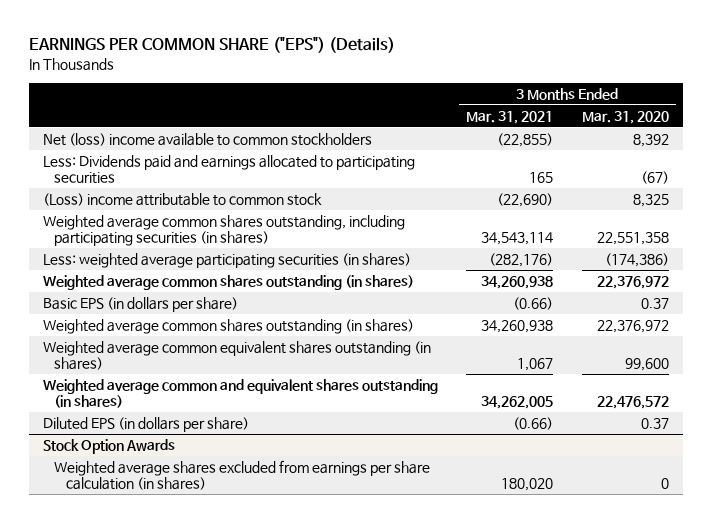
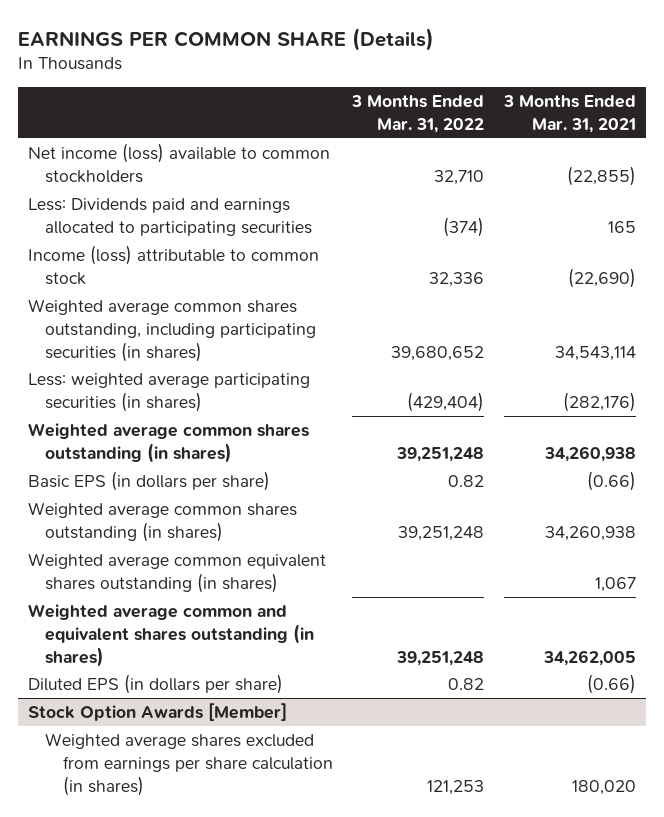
[28,37,395,54] EARNINGS PER COMMON SHARE ("EPS") (Details) -> [18,27,435,51] EARNINGS PER COMMON SHARE (Details)
[581,110,669,124] Mar. 31, 2020 -> none
none -> [351,95,485,133] 3 Months Ended Mar. 31, 2022
[42,132,372,146] Net (loss) income available to common stockholders -> [27,142,330,183] Net income (loss) available to common stockholders
[42,192,322,206] (Loss) income attributable to common stock -> [27,244,319,285] Income (loss) attributable to common stock
[42,438,175,454] Stock Option Awards -> [27,702,287,721] Stock Option Awards [Member]

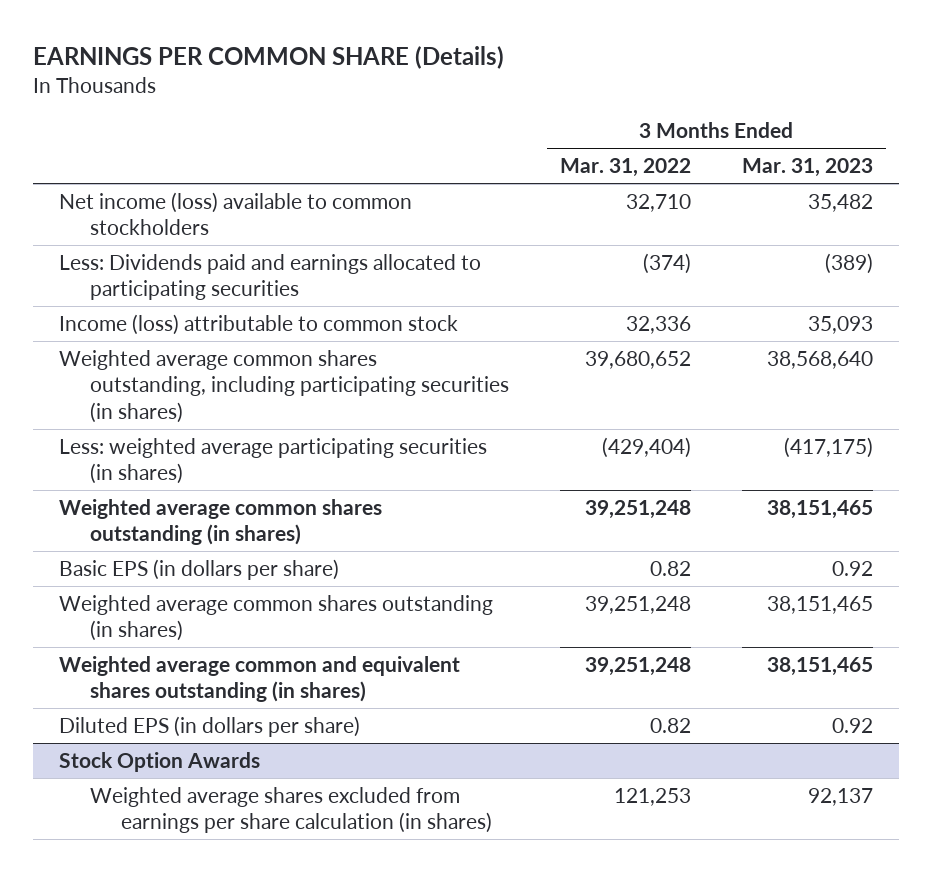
[503,95,637,133] 3 Months Ended Mar. 31, 2021 -> none
none -> [742,158,874,178] Mar. 31, 2023
[27,552,326,593] Weighted average common equivalent shares outstanding (in shares) -> none
[27,702,287,721] Stock Option Awards [Member] -> [58,751,260,772] Stock Option Awards

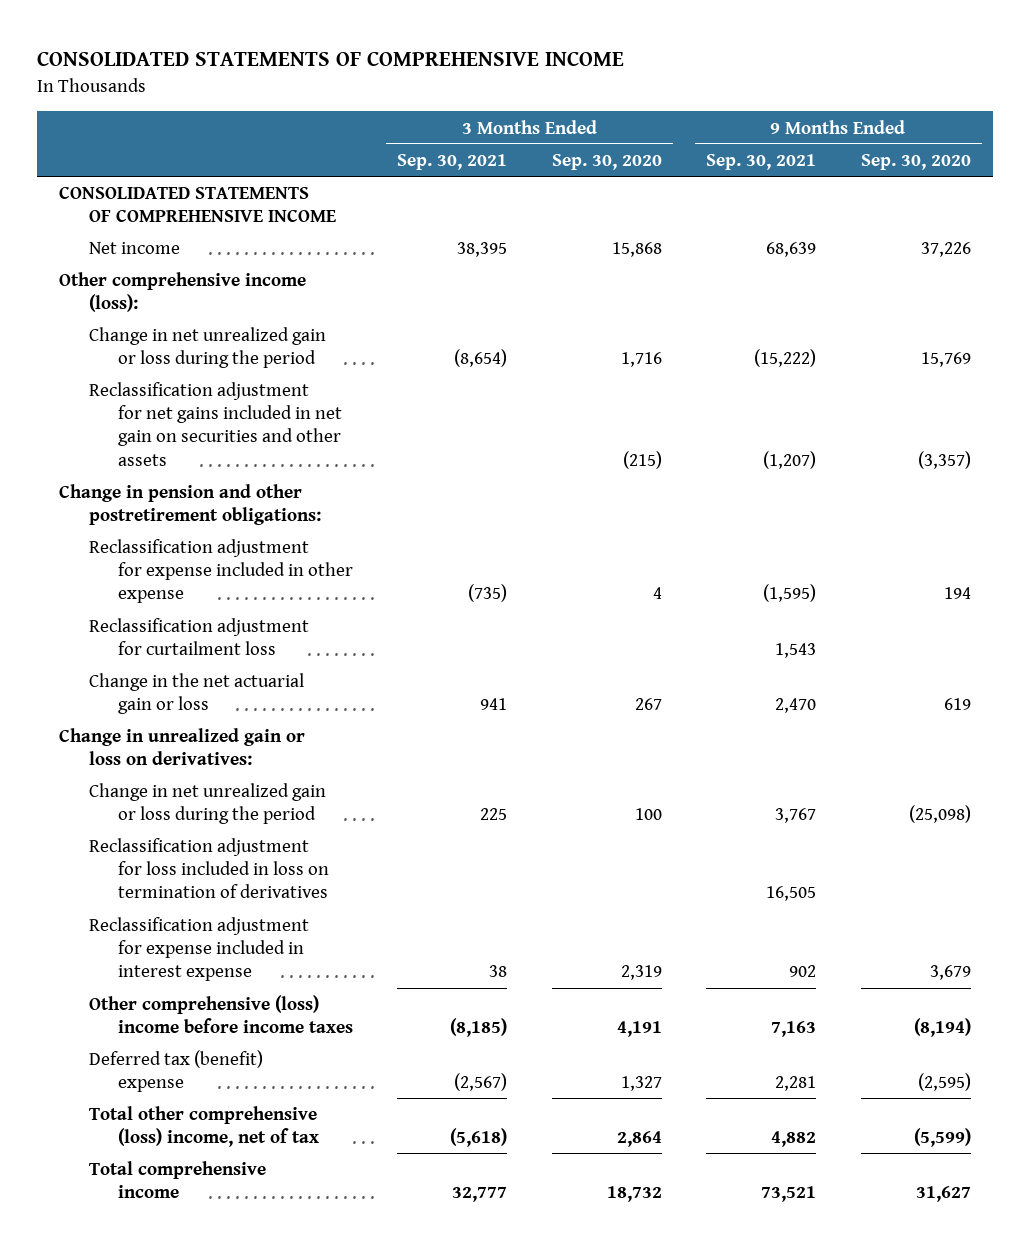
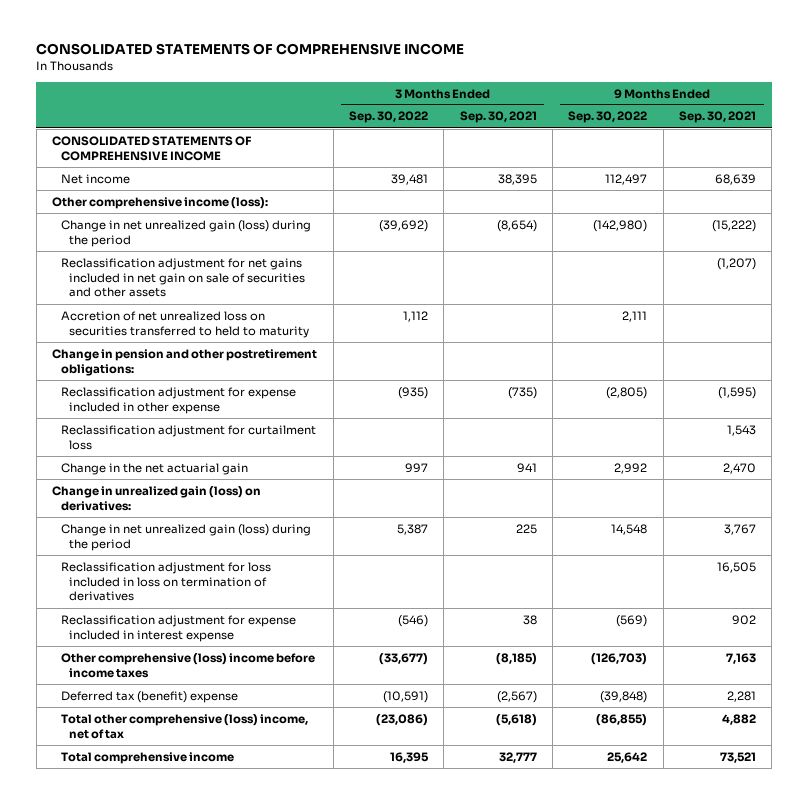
[551,153,662,170] Sep. 30, 2020 -> none
[860,153,971,170] Sep. 30, 2020 -> none
none -> [348,111,428,124] Sep. 30, 2022
none -> [568,111,648,124] Sep. 30, 2022
[88,327,326,369] Change in net unrealized gain or loss during the period -> [60,219,311,247] Change in net unrealized gain (loss) during the period
[88,382,343,466] Reclassification adjustment for net gains included in net gain on securities and other assets -> [60,257,305,298] Reclassification adjustment for net gains included in net gain on sale of securities and other assets
none -> [60,310,309,338] Accretion of net unrealized loss on securities transferred to held to maturity
[88,673,304,715] Change in the net actuarial gain or loss -> [60,462,248,475] Change in the net actuarial gain
[58,728,305,766] Change in unrealized gain or loss on derivatives: -> [52,485,262,511] Change in unrealized gain (loss) on derivatives:
[88,783,326,825] Change in net unrealized gain or loss during the period -> [60,523,311,551] Change in net unrealized gain (loss) during the period

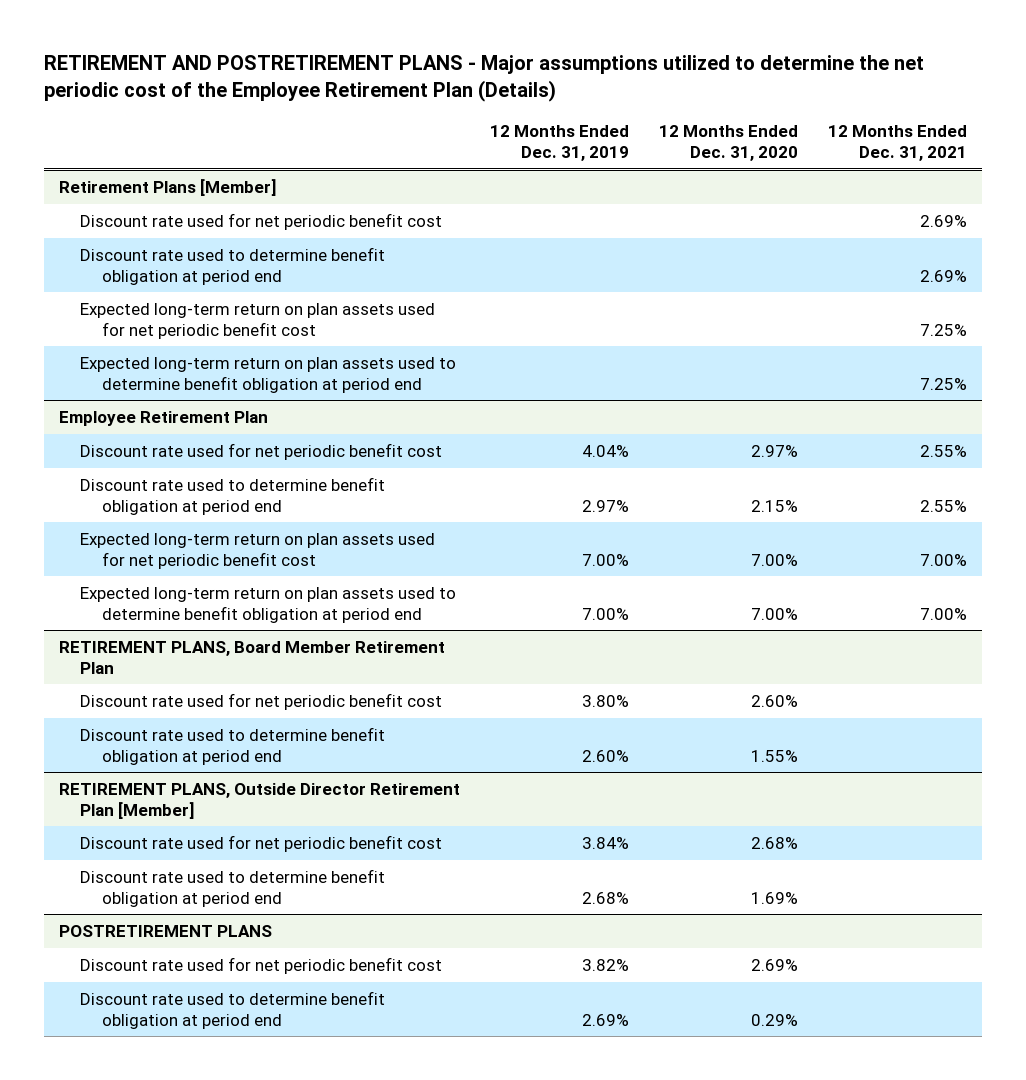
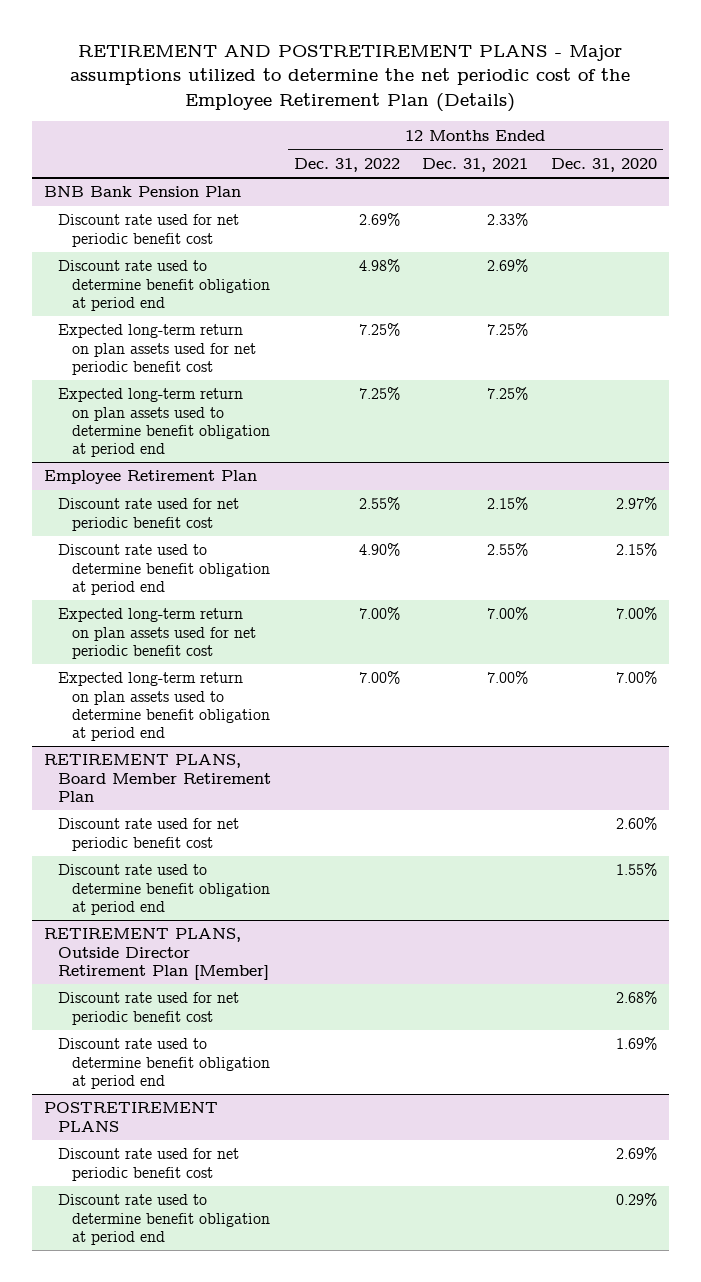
[489,125,629,161] 12 Months Ended Dec. 31, 2019 -> none
none -> [293,157,400,172] Dec. 31, 2022
[58,179,276,197] Retirement Plans [Member] -> [43,186,241,198] BNB Bank Pension Plan
[919,215,967,228] 2.69% -> [487,213,529,227] 2.33%
[919,445,967,458] 2.55% -> [487,497,529,511] 2.15%

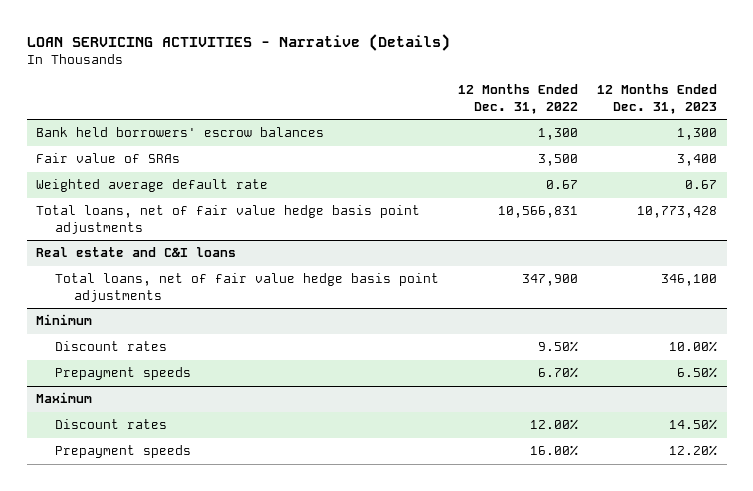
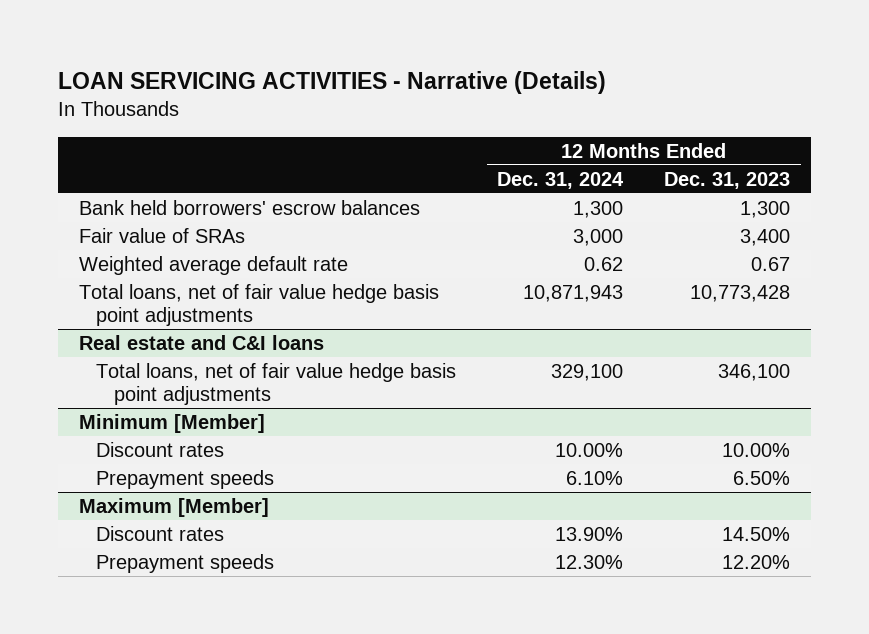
[458,84,579,114] 12 Months Ended Dec. 31, 2022 -> none
none -> [497,171,625,189] Dec. 31, 2024
[36,314,93,326] Minimum -> [78,413,265,433] Minimum [Member]
[36,392,93,404] Maximum -> [78,497,269,517] Maximum [Member]

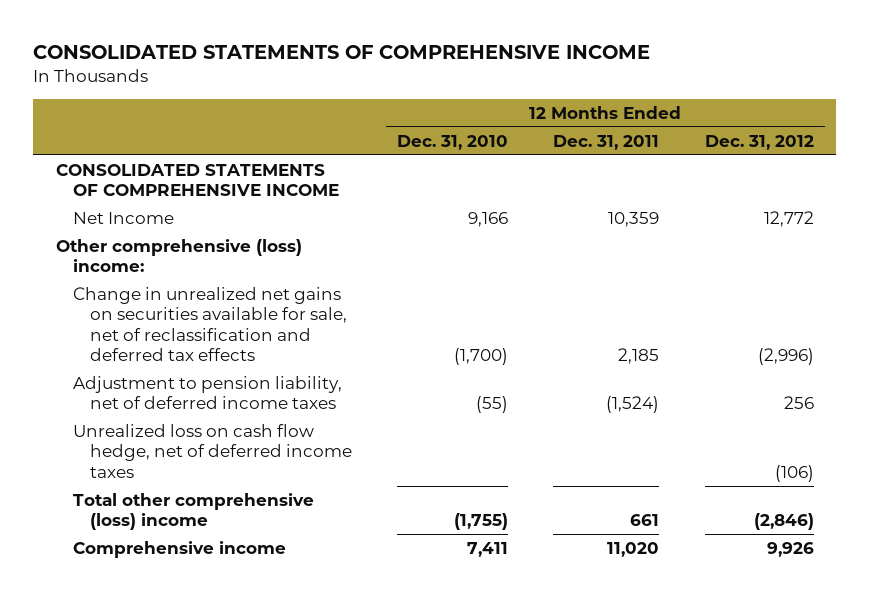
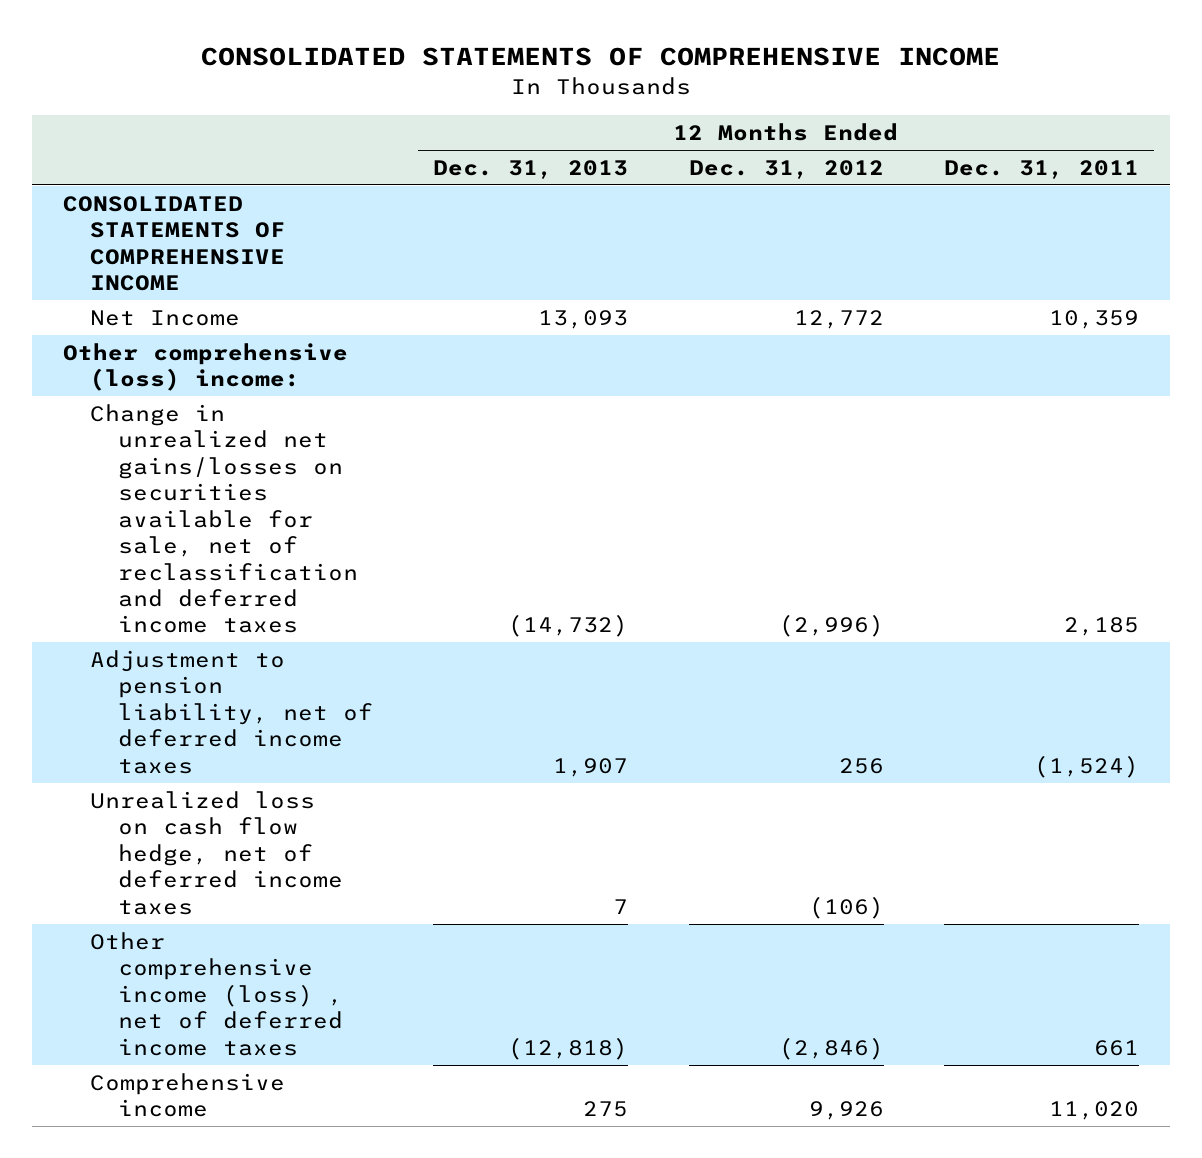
[396,134,508,150] Dec. 31, 2010 -> none
none -> [433,159,629,179] Dec. 31, 2013
[72,286,347,362] Change in unrealized net gains on securities available for sale, net of reclassification and deferred tax effects -> [90,403,358,634] Change in unrealized net gains/losses on securities available for sale, net of reclassification and deferred income taxes
[72,492,314,531] Total other comprehensive (loss) income -> [90,931,343,1056] Other comprehensive income (loss) , net of deferred income taxes

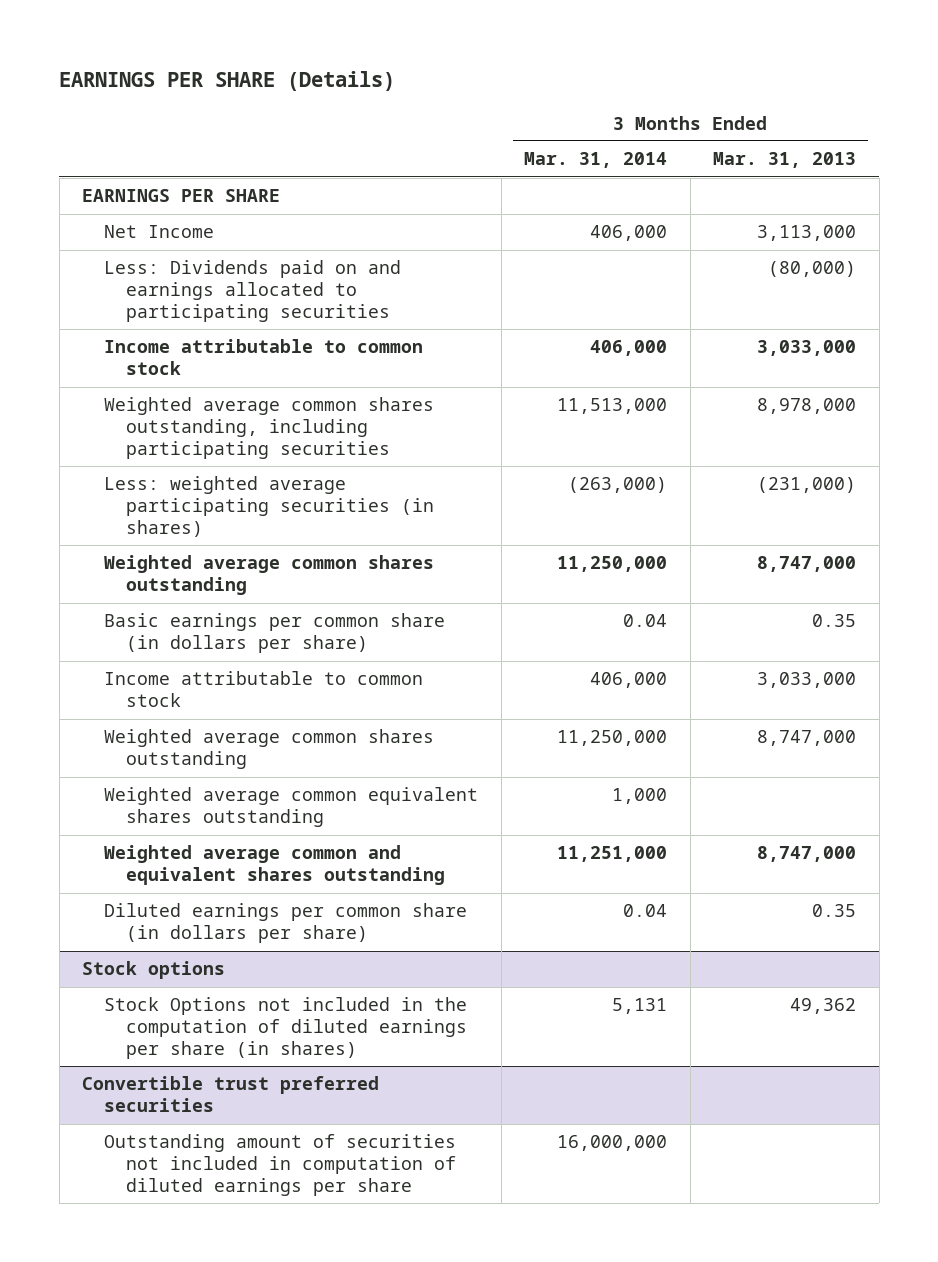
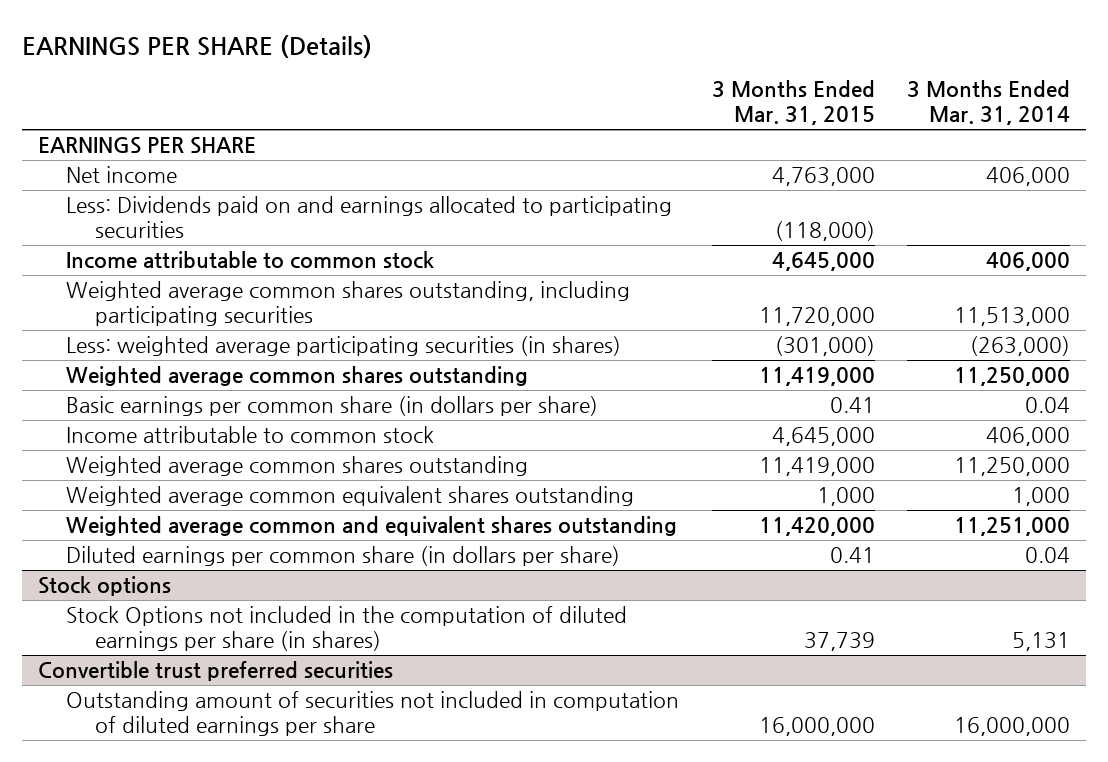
[713,152,857,169] Mar. 31, 2013 -> none
none -> [711,80,875,126] 3 Months Ended Mar. 31, 2015
[104,225,215,239] Net Income -> [66,166,178,184] Net income

